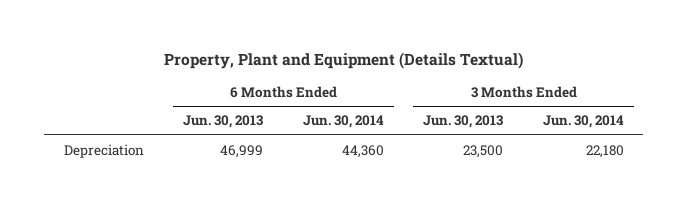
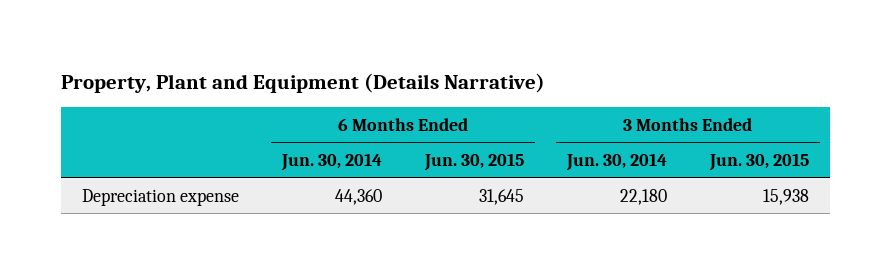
[163,52,523,70] Property, Plant and Equipment (Details Textual) -> [60,72,545,93] Property, Plant and Equipment (Details Narrative)
[183,115,264,129] Jun. 30, 2013 -> none
[423,115,504,129] Jun. 30, 2013 -> none
none -> [424,152,525,171] Jun. 30, 2015
none -> [708,152,809,171] Jun. 30, 2015
[63,143,144,158] Depreciation -> [82,188,240,206] Depreciation expense

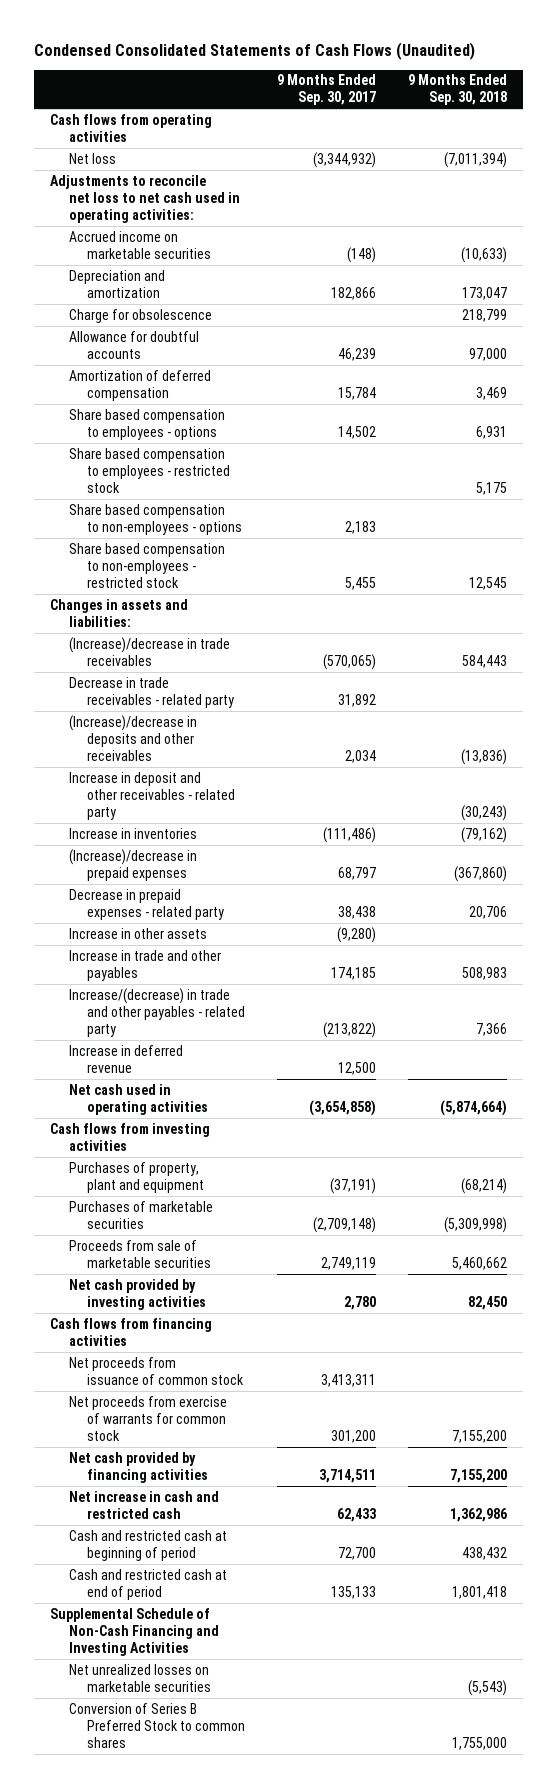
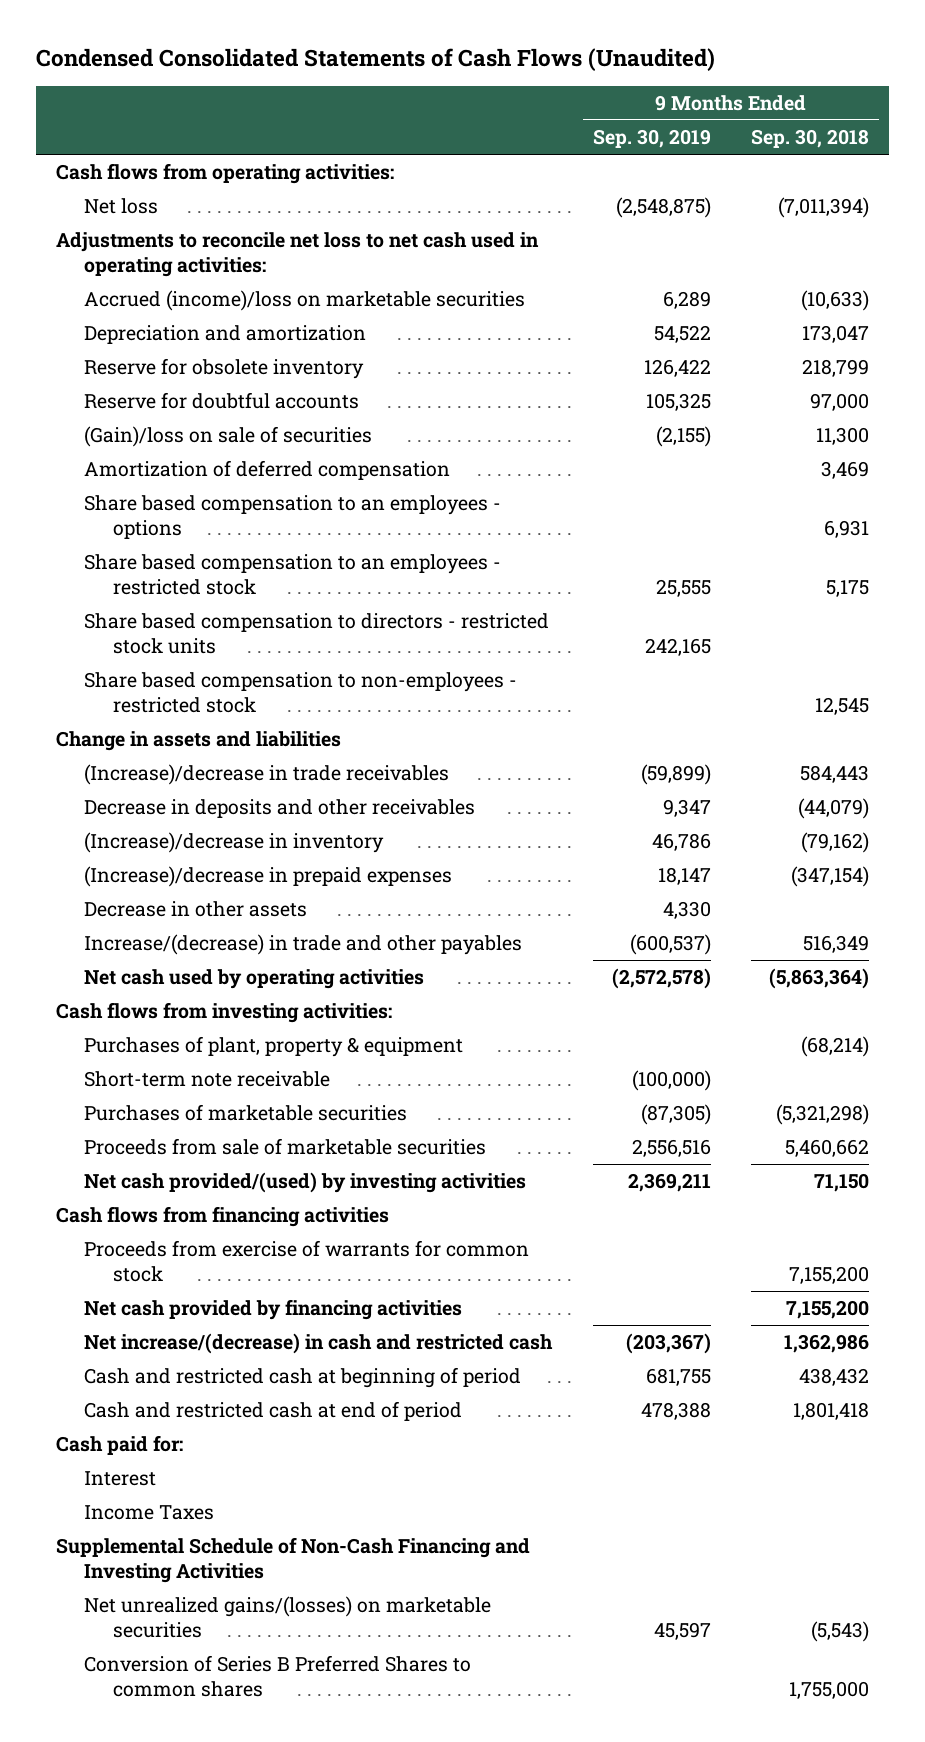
[277,74,377,106] 9 Months Ended Sep. 30, 2017 -> none
none -> [592,129,711,149] Sep. 30, 2019
[50,113,213,142] Cash flows from operating activities -> [55,163,394,185] Cash flows from operating activities:
[68,230,212,259] Accrued income on marketable securities -> [84,290,526,312] Accrued (income)/loss on marketable securities
[68,308,212,323] Charge for obsolescence -> [84,358,365,380] Reserve for obsolete inventory
[68,330,199,359] Allowance for doubtful accounts -> [84,392,360,410] Reserve for doubtful accounts
none -> [84,426,373,448] (Gain)/loss on sale of securities
[68,503,243,535] Share based compensation to non-employees - options -> none
[68,408,225,440] Share based compensation to employees - options -> [84,495,502,540] Share based compensation to an employees - options
[68,447,231,493] Share based compensation to employees - restricted stock -> [84,554,502,596] Share based compensation to an employees - restricted stock
none -> [84,613,550,655] Share based compensation to directors - restricted stock units
[50,598,189,627] Changes in assets and liabilities: -> [55,731,341,752] Change in assets and liabilities
[68,676,235,708] Decrease in trade receivables - related party -> none
[68,771,236,820] Increase in deposit and other receivables - related party -> none
[68,888,225,920] Decrease in prepaid expenses - related party -> none
[68,987,246,1037] Increase/(decrease) in trade and other payables - related party -> none
[68,1044,183,1073] Increase in deferred revenue -> none
[68,714,197,761] (Increase)/decrease in deposits and other receivables -> [84,799,476,819] Decrease in deposits and other receivables
[461,748,508,765] (13,836) -> [797,798,869,820] (44,079)
[68,827,197,839] Increase in inventories -> [84,832,385,854] (Increase)/decrease in inventory
[454,865,508,882] (367,860) -> [790,866,869,888] (347,154)
[68,927,207,939] Increase in other assets -> [84,901,308,918] Decrease in other assets
[68,949,221,981] Increase in trade and other payables -> [84,934,523,956] Increase/(decrease) in trade and other payables
[462,966,508,980] 508,983 -> [802,935,869,954] 516,349
[68,1083,209,1115] Net cash used in operating activities -> [84,969,425,990] Net cash used by operating activities
[440,1099,508,1116] (5,874,664) -> [768,968,869,990] (5,863,364)
[50,1122,211,1151] Cash flows from investing activities -> [55,1002,392,1024] Cash flows from investing activities:
[68,1161,205,1193] Purchases of property, plant and equipment -> [84,1036,464,1058] Purchases of plant, property & equipment
none -> [84,1071,331,1088] Short-term note receivable
[444,1216,508,1233] (5,309,998) -> [775,1104,869,1126] (5,321,298)
[68,1278,207,1310] Net cash provided by investing activities -> [84,1172,527,1194] Net cash provided/(used) by investing activities
[468,1295,508,1310] 82,450 -> [813,1173,869,1193] 71,150
[68,1356,245,1385] Net proceeds from issuance of common stock -> none
[68,1395,227,1441] Net proceeds from exercise of warrants for common stock -> [84,1240,530,1283] Proceeds from exercise of warrants for common stock
[68,1490,219,1519] Net increase in cash and restricted cash -> [84,1333,554,1355] Net increase/(decrease) in cash and restricted cash
none -> [55,1435,183,1456] Cash paid for:
none -> [84,1471,157,1487] Interest
none -> [84,1505,215,1521] Income Taxes
[68,1663,212,1692] Net unrealized losses on marketable securities -> [84,1596,492,1639] Net unrealized gains/(losses) on marketable securities
[68,1702,246,1748] Conversion of Series B Preferred Stock to common shares -> [84,1655,472,1698] Conversion of Series B Preferred Shares to common shares

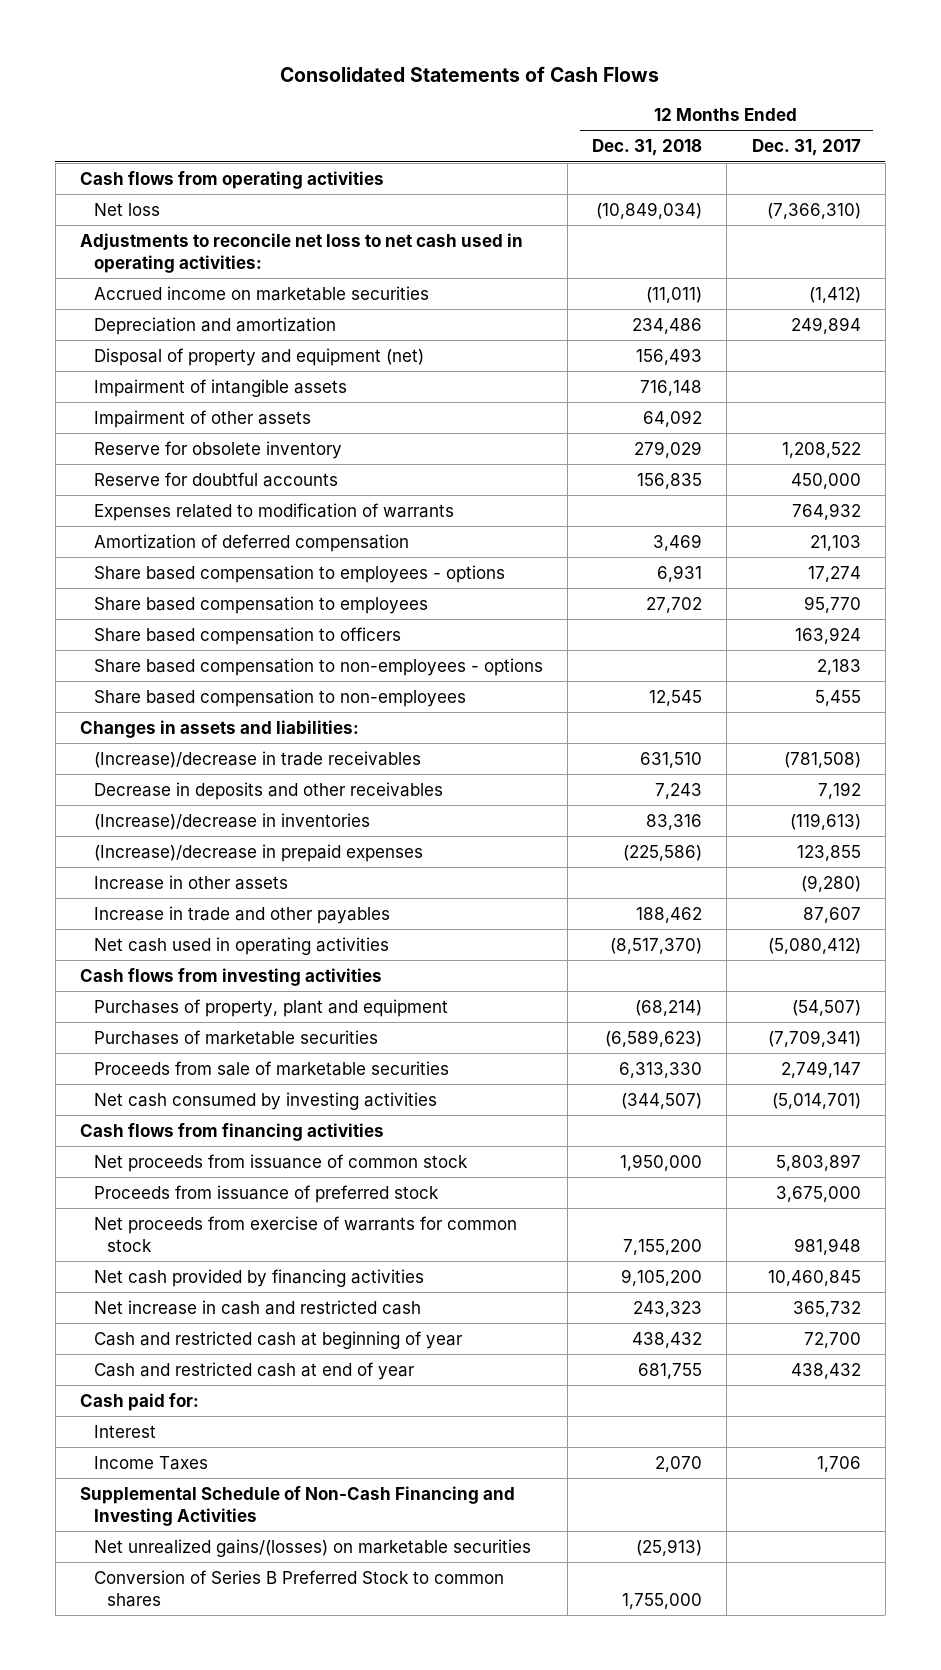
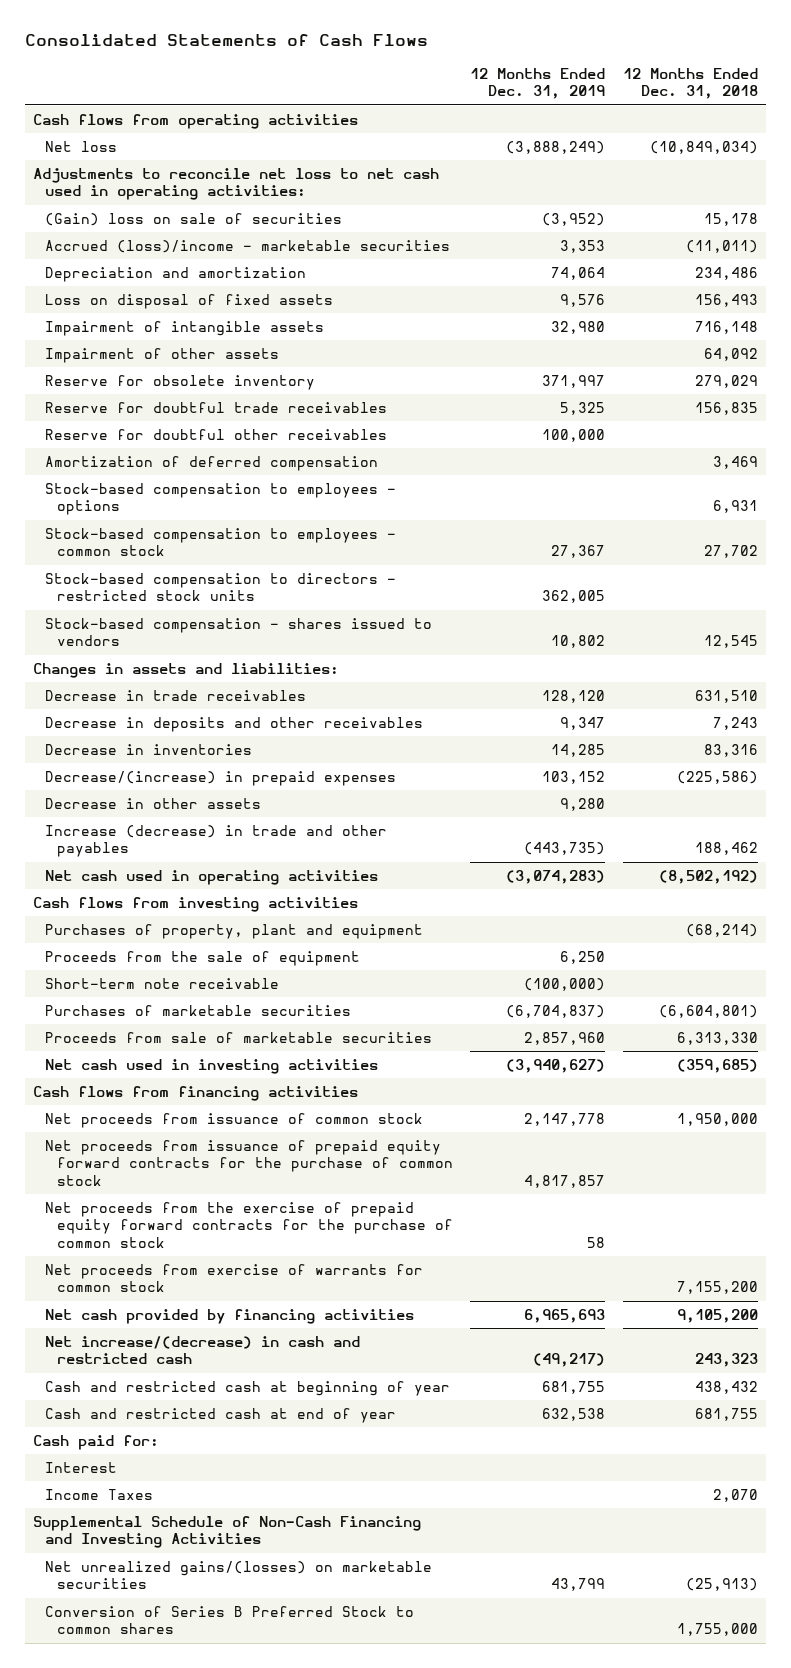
[751,139,861,157] Dec. 31, 2017 -> none
none -> [470,67,606,100] 12 Months Ended Dec. 31, 2019
none -> [44,212,342,226] (Gain) loss on sale of securities
[93,285,429,301] Accrued income on marketable securities -> [44,239,450,253] Accrued (loss)/income - marketable securities
[93,347,424,366] Disposal of property and equipment (net) -> [44,293,333,309] Loss on disposal of fixed assets
[93,502,454,521] Expenses related to modification of warrants -> none
[93,471,338,487] Reserve for doubtful accounts -> [44,401,387,413] Reserve for doubtful trade receivables
none -> [44,428,387,440] Reserve for doubtful other receivables
[93,626,401,645] Share based compensation to officers -> none
[93,657,543,676] Share based compensation to non-employees - options -> none
[93,564,505,583] Share based compensation to employees - options -> [44,482,396,516] Stock-based compensation to employees - options
[93,595,428,614] Share based compensation to employees -> [44,527,396,557] Stock-based compensation to employees - common stock
none -> [44,572,396,602] Stock-based compensation to directors - restricted stock units
[93,688,466,707] Share based compensation to non-employees -> [44,617,432,647] Stock-based compensation - shares issued to vendors
[93,750,421,768] (Increase)/decrease in trade receivables -> [44,689,306,701] Decrease in trade receivables
[93,812,370,830] (Increase)/decrease in inventories -> [44,743,252,755] Decrease in inventories
[93,843,423,862] (Increase)/decrease in prepaid expenses -> [44,770,396,786] Decrease/(increase) in prepaid expenses
[93,874,288,890] Increase in other assets -> [44,797,261,809] Decrease in other assets
[93,905,390,924] Increase in trade and other payables -> [44,824,387,858] Increase (decrease) in trade and other payables
[610,937,703,954] (8,517,370) -> [658,869,758,884] (8,502,192)
none -> [44,950,360,966] Proceeds from the sale of equipment
none -> [44,977,279,989] Short-term note receivable
[605,1029,703,1047] (6,589,623) -> [658,1004,758,1018] (6,604,801)
[93,1091,437,1110] Net cash consumed by investing activities -> [44,1058,378,1074] Net cash used in investing activities
[621,1092,703,1109] (344,507) -> [676,1058,758,1073] (359,685)
[93,1184,439,1203] Proceeds from issuance of preferred stock -> [44,1139,453,1186] Net proceeds from issuance of prepaid equity forward contracts for the purchase of common stock
none -> [44,1201,453,1248] Net proceeds from the exercise of prepaid equity forward contracts for the purchase of common stock
[93,1299,421,1315] Net increase in cash and restricted cash -> [44,1335,360,1365] Net increase/(decrease) in cash and restricted cash

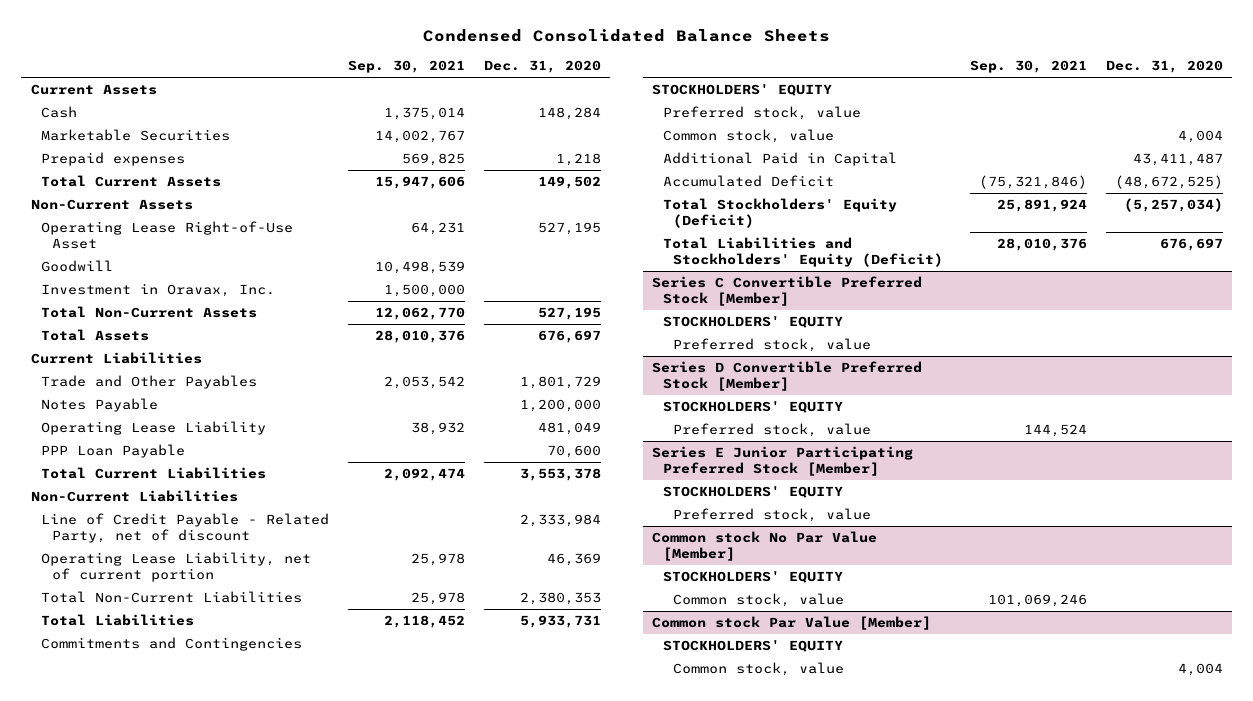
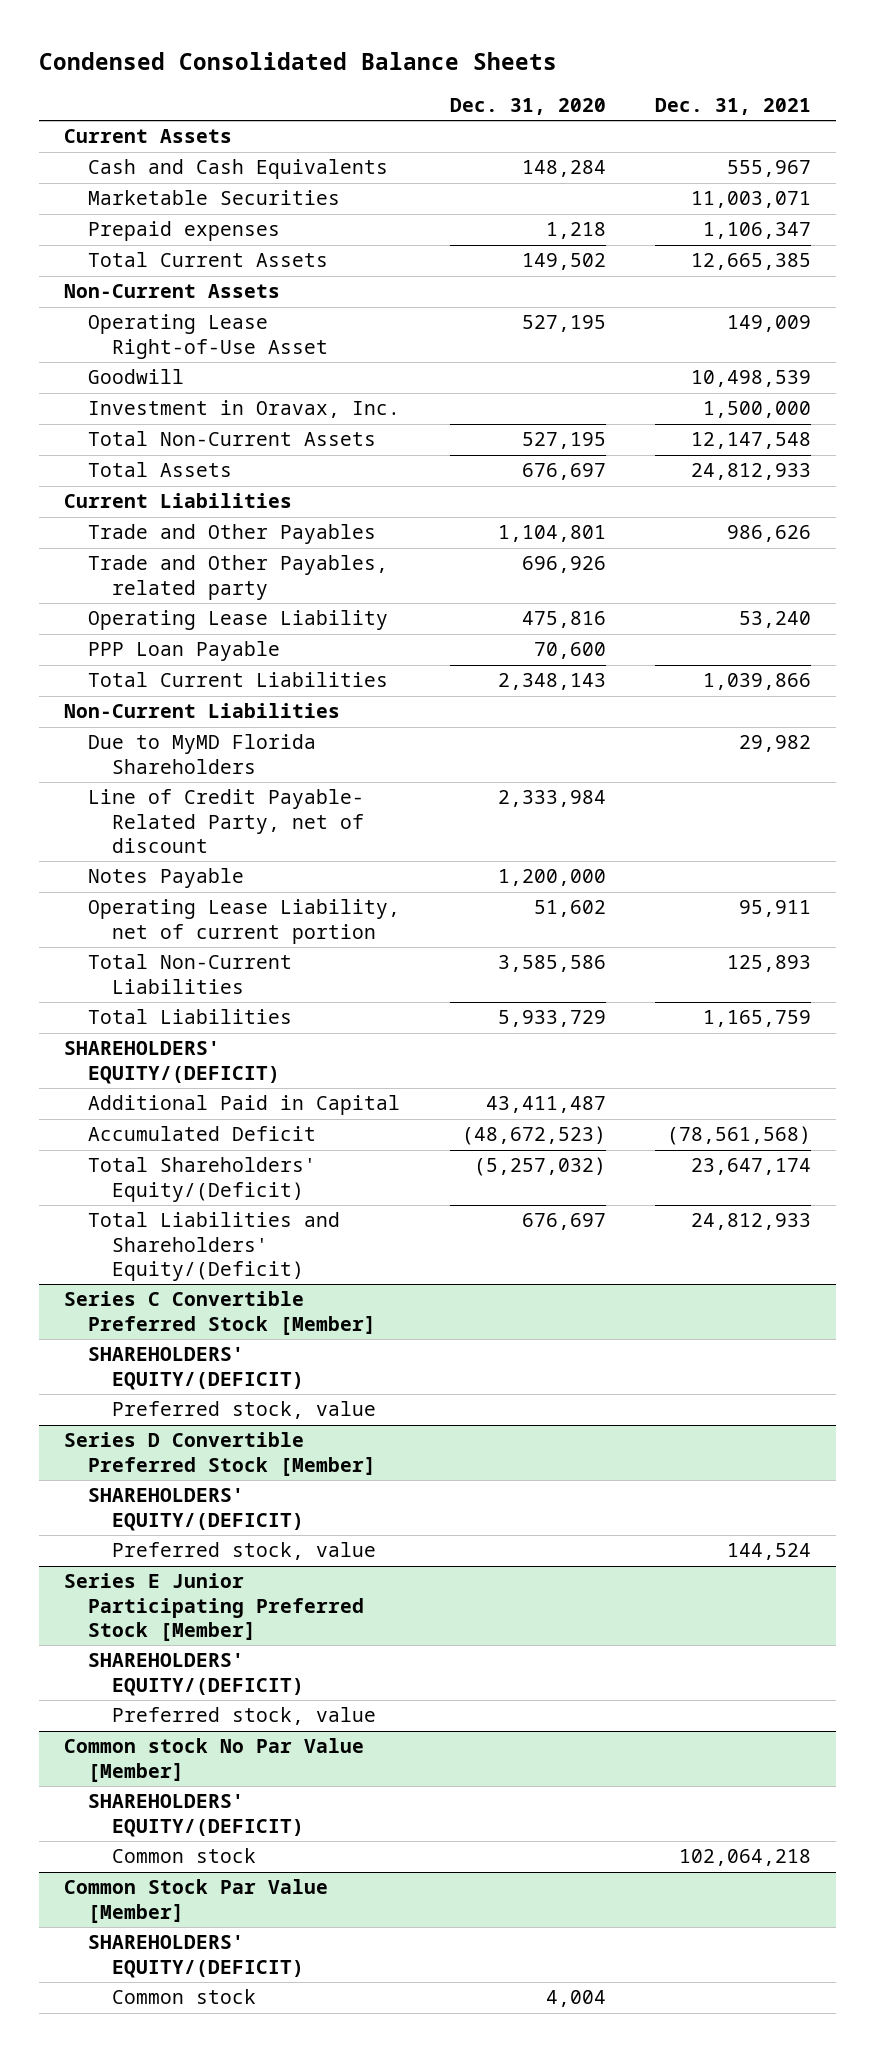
[348,60,466,74] Sep. 30, 2021 -> none
none -> [654,97,811,115] Dec. 31, 2021
[41,106,78,119] Cash -> [88,159,389,180] Cash and Cash Equivalents
[519,376,601,390] 1,801,729 -> [497,525,606,543] 1,104,801
none -> [88,555,389,600] Trade and Other Payables, related party
[537,422,601,436] 481,049 -> [521,611,606,629] 475,816
[519,468,601,482] 3,553,378 -> [497,673,606,691] 2,348,143
[41,637,303,652] Commitments and Contingencies -> none
[662,106,861,121] Preferred stock, value -> none
[662,129,834,144] Common stock, value -> none
none -> [88,734,317,774] Due to MyMD Florida Shareholders
[41,513,330,544] Line of Credit Payable - Related Party, net of discount -> [88,789,365,853] Line of Credit Payable- Related Party, net of discount
[41,398,159,413] Notes Payable -> [88,868,245,889] Notes Payable
[546,553,601,567] 46,369 -> [533,900,606,918] 51,602
[519,592,601,606] 2,380,353 -> [497,955,606,973] 3,585,586
[519,615,601,629] 5,933,731 -> [497,1010,606,1028] 5,933,729
[652,84,833,97] STOCKHOLDERS' EQUITY -> [64,1041,281,1084] SHAREHOLDERS' EQUITY/(DEFICIT)
[1114,175,1223,190] (48,672,525) -> [461,1126,606,1146] (48,672,523)
[662,198,897,229] Total Stockholders' Equity (Deficit) -> [88,1157,317,1202] Total Shareholders' Equity/(Deficit)
[1123,198,1223,213] (5,257,034) -> [473,1157,606,1177] (5,257,032)
[662,237,944,268] Total Liabilities and Stockholders' Equity (Deficit) -> [88,1212,341,1281] Total Liabilities and Shareholders' Equity/(Deficit)
[662,316,843,329] STOCKHOLDERS' EQUITY -> [88,1347,305,1390] SHAREHOLDERS' EQUITY/(DEFICIT)
[662,401,843,414] STOCKHOLDERS' EQUITY -> [88,1488,305,1531] SHAREHOLDERS' EQUITY/(DEFICIT)
[662,486,843,499] STOCKHOLDERS' EQUITY -> [88,1653,305,1696] SHAREHOLDERS' EQUITY/(DEFICIT)
[662,571,843,584] STOCKHOLDERS' EQUITY -> [88,1794,305,1837] SHAREHOLDERS' EQUITY/(DEFICIT)
[673,593,845,608] Common stock, value -> [112,1848,257,1864] Common stock
[652,616,932,631] Common stock Par Value [Member] -> [64,1879,329,1923] Common Stock Par Value [Member]
[662,640,843,653] STOCKHOLDERS' EQUITY -> [88,1935,305,1978] SHAREHOLDERS' EQUITY/(DEFICIT)
[673,662,845,677] Common stock, value -> [112,1989,257,2005] Common stock

